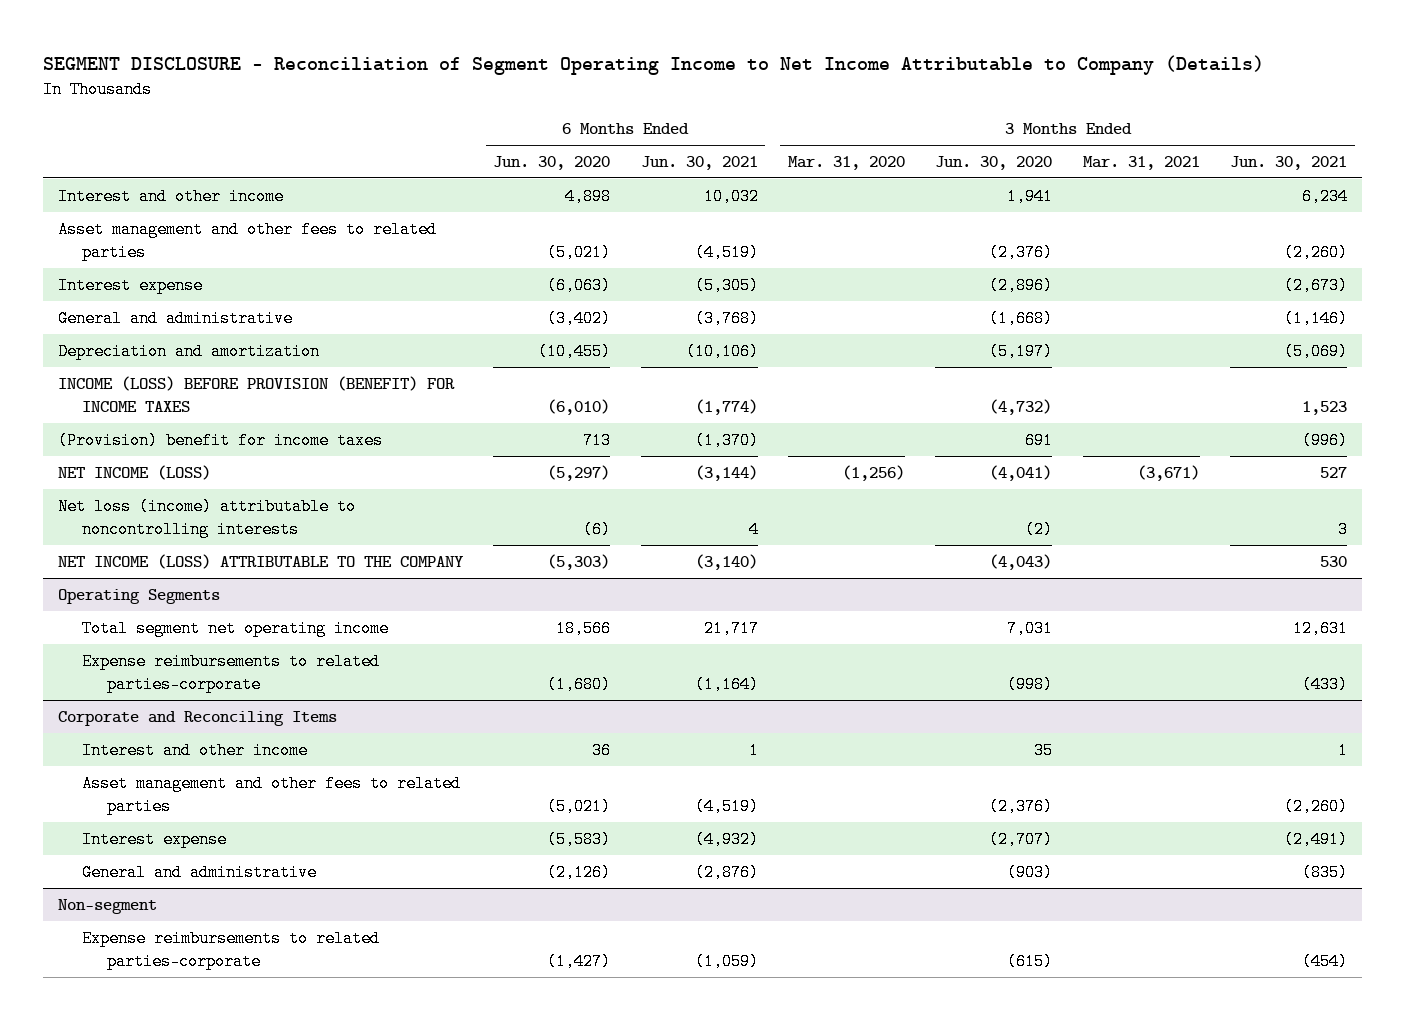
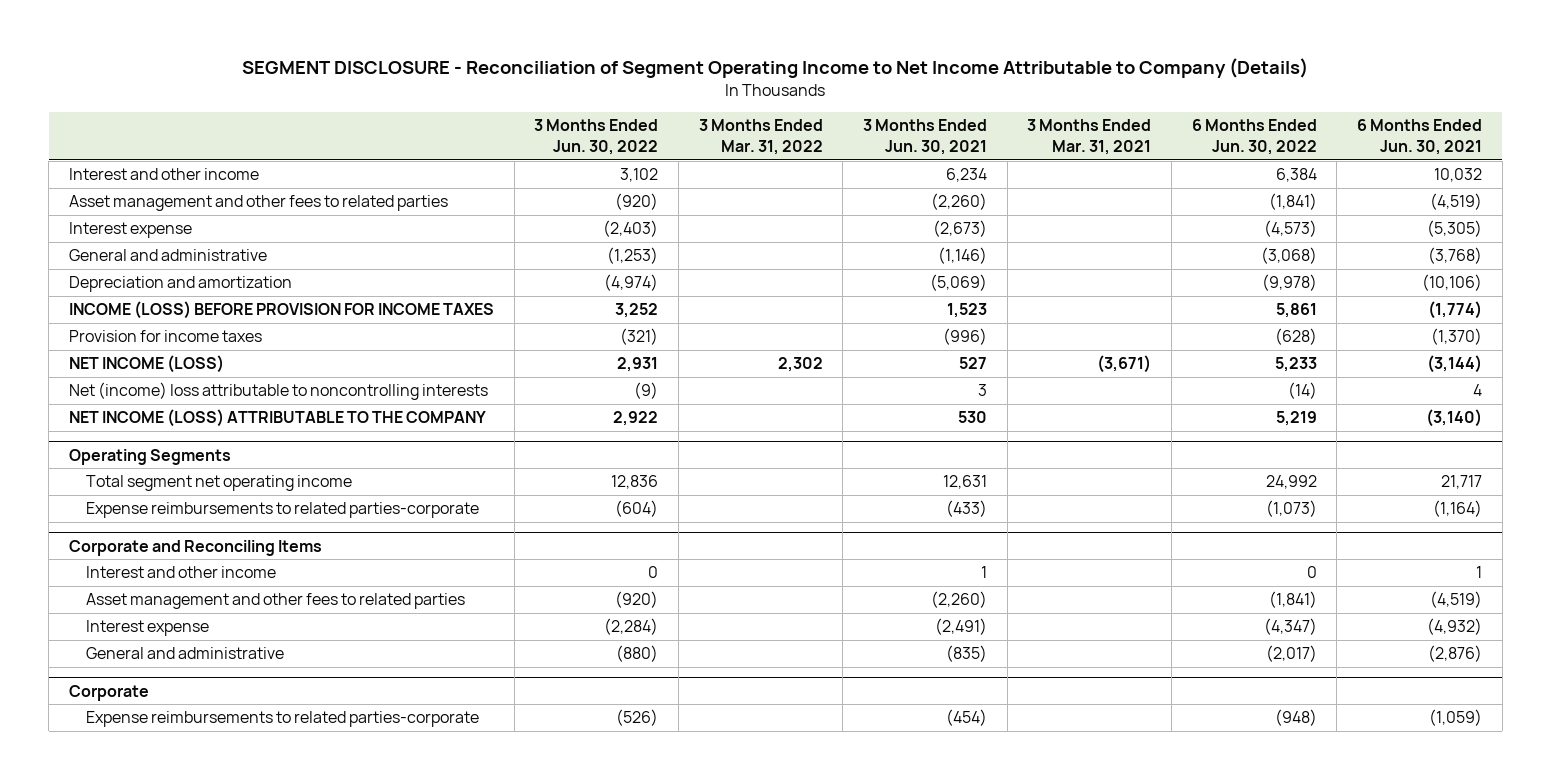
[493,155,611,170] Jun. 30, 2020 -> none
[788,155,906,170] Mar. 31, 2020 -> none
[935,155,1053,170] Jun. 30, 2020 -> none
none -> [534,119,659,155] 3 Months Ended Jun. 30, 2022
none -> [698,119,823,155] 3 Months Ended Mar. 31, 2022
none -> [1191,119,1317,155] 6 Months Ended Jun. 30, 2022
[57,375,455,412] INCOME (LOSS) BEFORE PROVISION (BENEFIT) FOR INCOME TAXES -> [68,301,494,320] INCOME (LOSS) BEFORE PROVISION FOR INCOME TAXES
[57,431,383,449] (Provision) benefit for income taxes -> [68,330,262,343] Provision for income taxes
[57,497,356,538] Net loss (income) attributable to noncontrolling interests -> [68,382,488,401] Net (income) loss attributable to noncontrolling interests
[57,898,157,914] Non-segment -> [68,684,149,701] Corporate

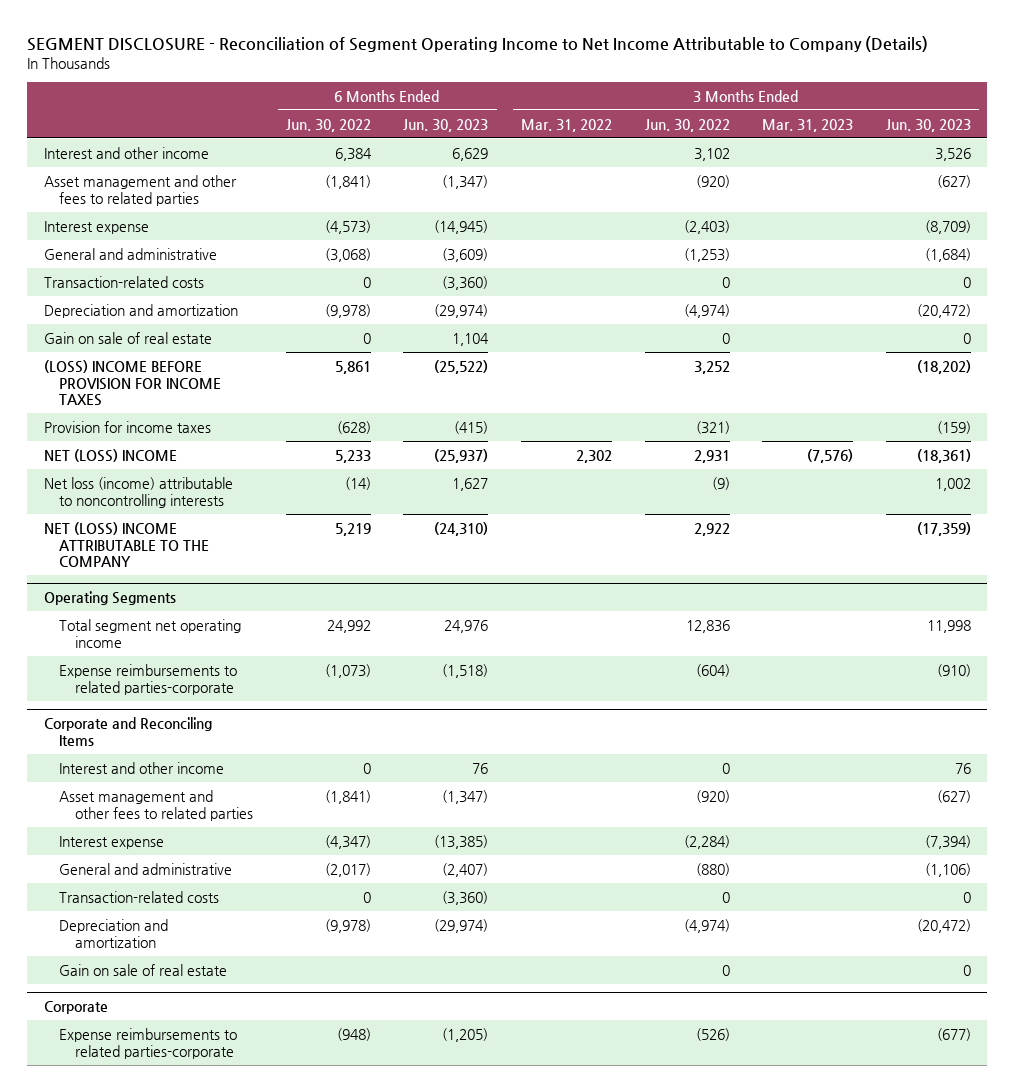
[862,119,987,155] 3 Months Ended Jun. 30, 2021 -> none
[1027,119,1152,155] 3 Months Ended Mar. 31, 2021 -> none
[1356,119,1482,155] 6 Months Ended Jun. 30, 2021 -> none
none -> [403,118,489,132] Jun. 30, 2023
none -> [762,118,854,132] Mar. 31, 2023
none -> [885,118,971,132] Jun. 30, 2023
none -> [43,275,204,288] Transaction-related costs
none -> [43,331,212,344] Gain on sale of real estate
[68,301,494,320] INCOME (LOSS) BEFORE PROVISION FOR INCOME TAXES -> [43,359,222,407] (LOSS) INCOME BEFORE PROVISION FOR INCOME TAXES
[68,355,224,374] NET INCOME (LOSS) -> [43,448,177,462] NET (LOSS) INCOME
[68,382,488,401] Net (income) loss attributable to noncontrolling interests -> [43,476,233,508] Net loss (income) attributable to noncontrolling interests
[68,409,486,428] NET INCOME (LOSS) ATTRIBUTABLE TO THE COMPANY -> [43,521,210,568] NET (LOSS) INCOME ATTRIBUTABLE TO THE COMPANY
none -> [59,890,220,903] Transaction-related costs
none -> [59,918,169,948] Depreciation and amortization
none -> [59,963,228,976] Gain on sale of real estate

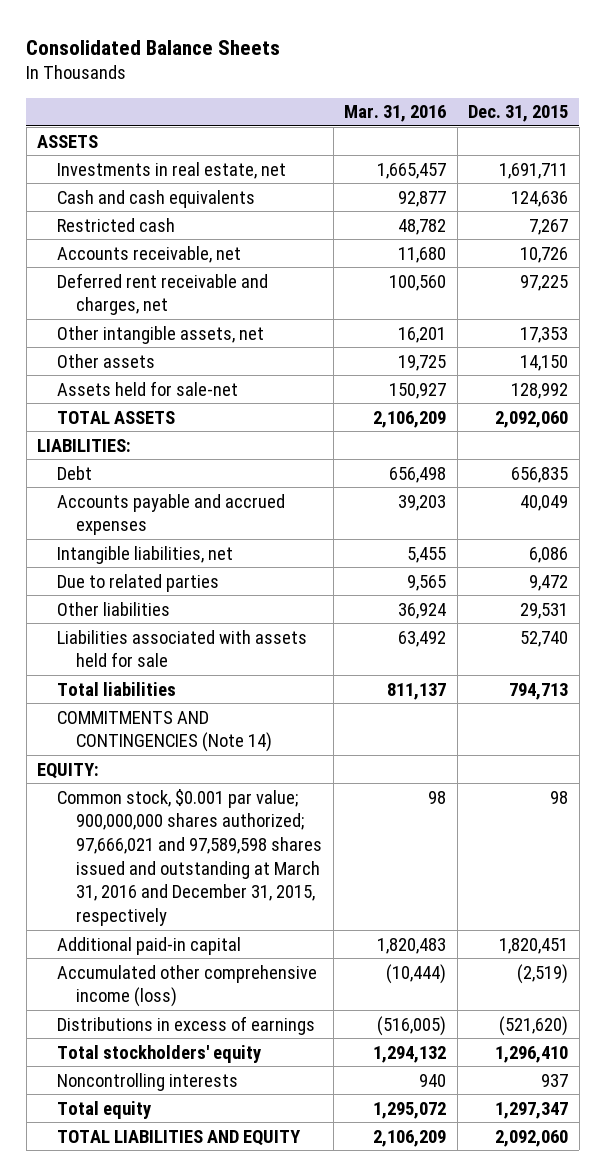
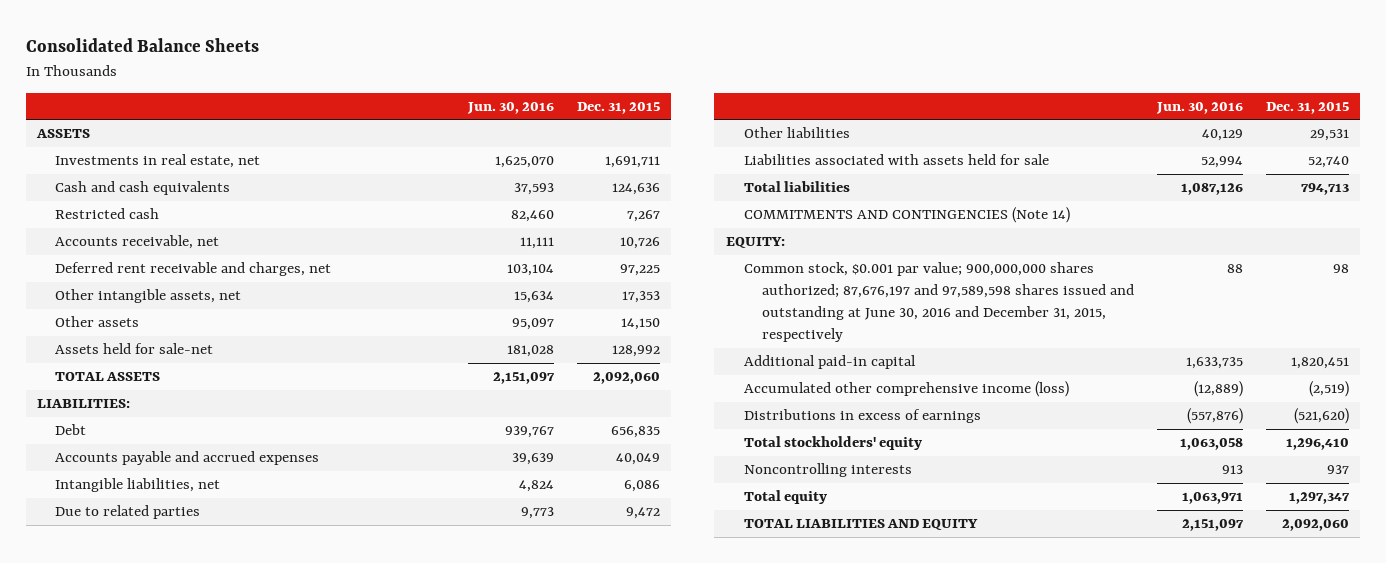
[344,105,447,123] Mar. 31, 2016 -> none
none -> [467,101,555,114] Jun. 30, 2016
[56,788,323,926] Common stock, $0.001 par value; 900,000,000 shares authorized; 97,666,021 and 97,589,598 shares issued and outstanding at March 31, 2016 and December 31, 2015, respectively -> [743,262,1134,343] Common stock, $0.001 par value; 900,000,000 shares authorized; 87,676,197 and 97,589,598 shares issued and outstanding at June 30, 2016 and December 31, 2015, respectively

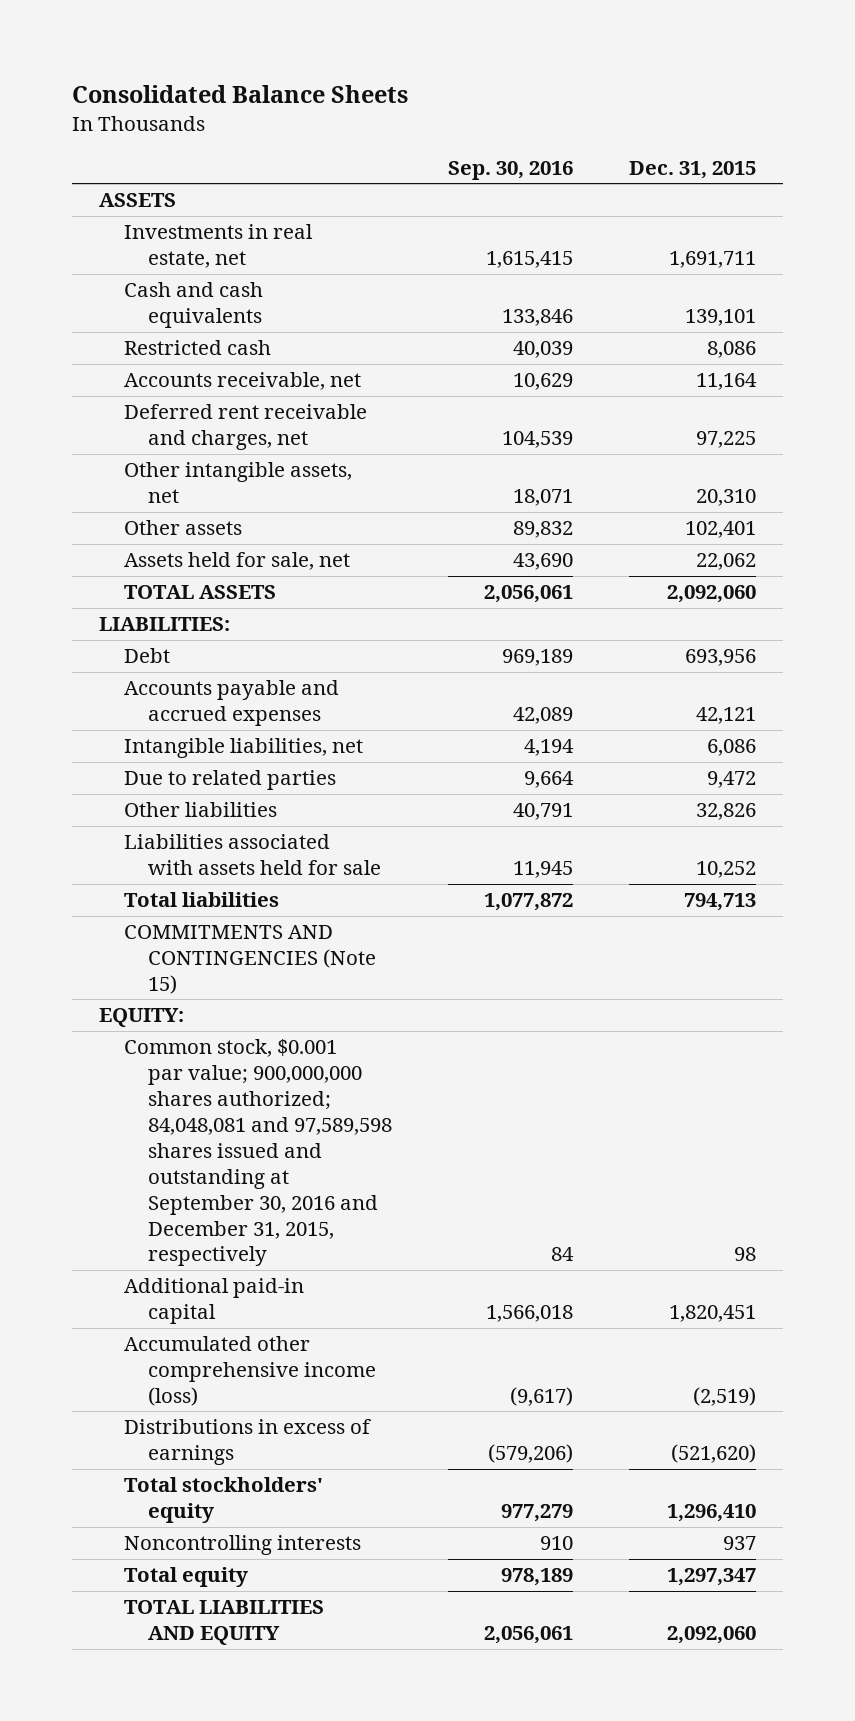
[467,101,555,114] Jun. 30, 2016 -> none
none -> [447,160,573,180] Sep. 30, 2016
[612,183,661,196] 124,636 -> [684,309,756,327] 139,101
[627,210,661,223] 7,267 -> [706,341,756,359] 8,086
[620,237,661,250] 10,726 -> [695,373,757,391] 11,164
[622,291,661,304] 17,353 -> [695,489,756,507] 20,310
[621,318,661,331] 14,150 -> [684,521,756,539] 102,401
[55,343,214,355] Assets held for sale-net -> [123,552,350,571] Assets held for sale, net
[612,345,661,358] 128,992 -> [695,553,756,571] 22,062
[611,426,661,439] 656,835 -> [684,649,756,667] 693,956
[616,453,661,466] 40,049 -> [695,707,756,725] 42,121
[1309,129,1349,142] 29,531 -> [695,803,756,821] 32,826
[1307,156,1349,169] 52,740 -> [695,861,756,879] 10,252
[743,207,1070,224] COMMITMENTS AND CONTINGENCIES (Note 14) -> [123,925,377,995] COMMITMENTS AND CONTINGENCIES (Note 15)
[743,262,1134,343] Common stock, $0.001 par value; 900,000,000 shares authorized; 87,676,197 and 97,589,598 shares issued and outstanding at June 30, 2016 and December 31, 2015, respectively -> [123,1039,393,1267] Common stock, $0.001 par value; 900,000,000 shares authorized; 84,048,081 and 97,589,598 shares issued and outstanding at September 30, 2016 and December 31, 2015, respectively

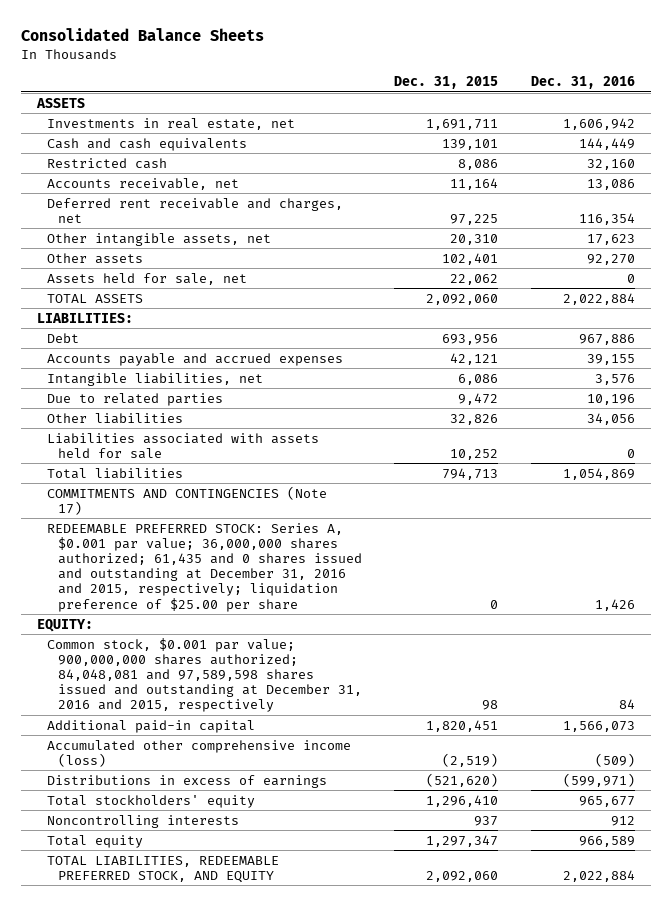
[447,160,573,180] Sep. 30, 2016 -> none
none -> [530,76,635,90] Dec. 31, 2016
[123,925,377,995] COMMITMENTS AND CONTINGENCIES (Note 15) -> [47,485,328,515] COMMITMENTS AND CONTINGENCIES (Note 17)
none -> [47,522,362,612] REDEEMABLE PREFERRED STOCK: Series A, $0.001 par value; 36,000,000 shares authorized; 61,435 and 0 shares issued and outstanding at December 31, 2016 and 2015, respectively; liquidation preference of $25.00 per share
[123,1039,393,1267] Common stock, $0.001 par value; 900,000,000 shares authorized; 84,048,081 and 97,589,598 shares issued and outstanding at September 30, 2016 and December 31, 2015, respectively -> [47,637,362,713] Common stock, $0.001 par value; 900,000,000 shares authorized; 84,048,081 and 97,589,598 shares issued and outstanding at December 31, 2016 and 2015, respectively
[123,1600,324,1646] TOTAL LIABILITIES AND EQUITY -> [47,855,280,883] TOTAL LIABILITIES, REDEEMABLE PREFERRED STOCK, AND EQUITY

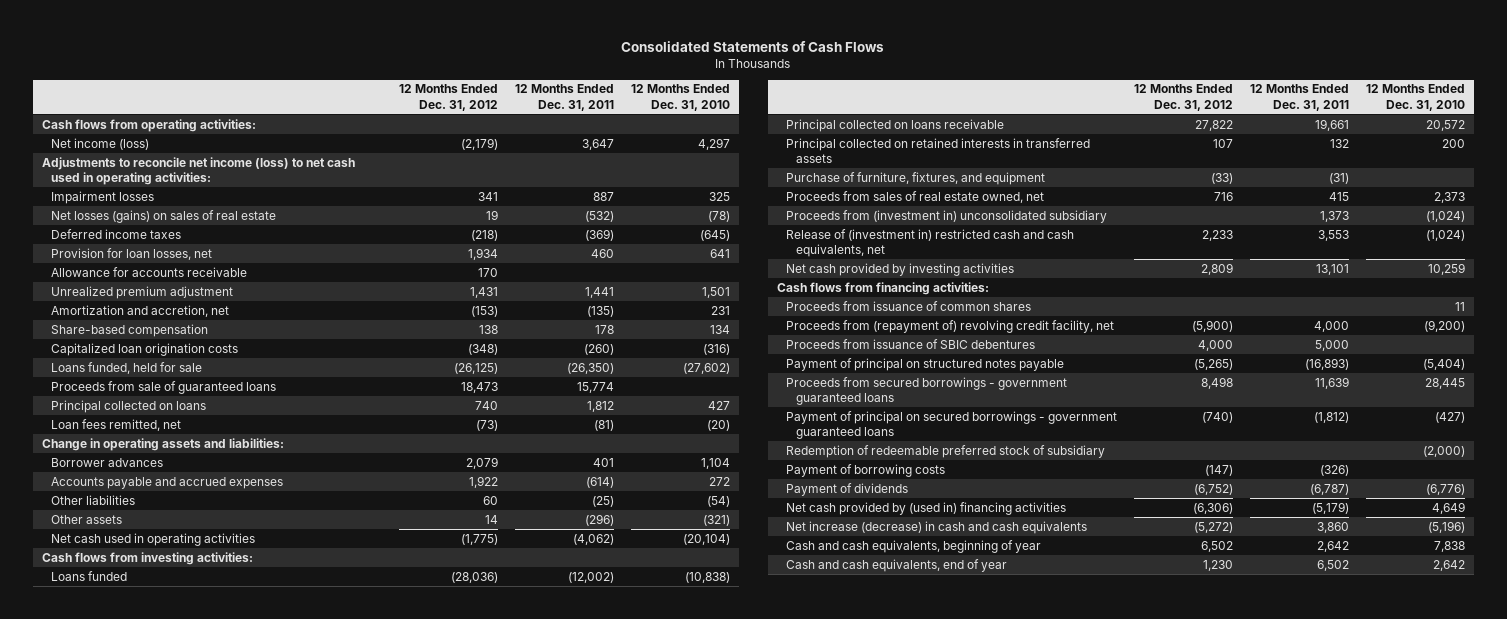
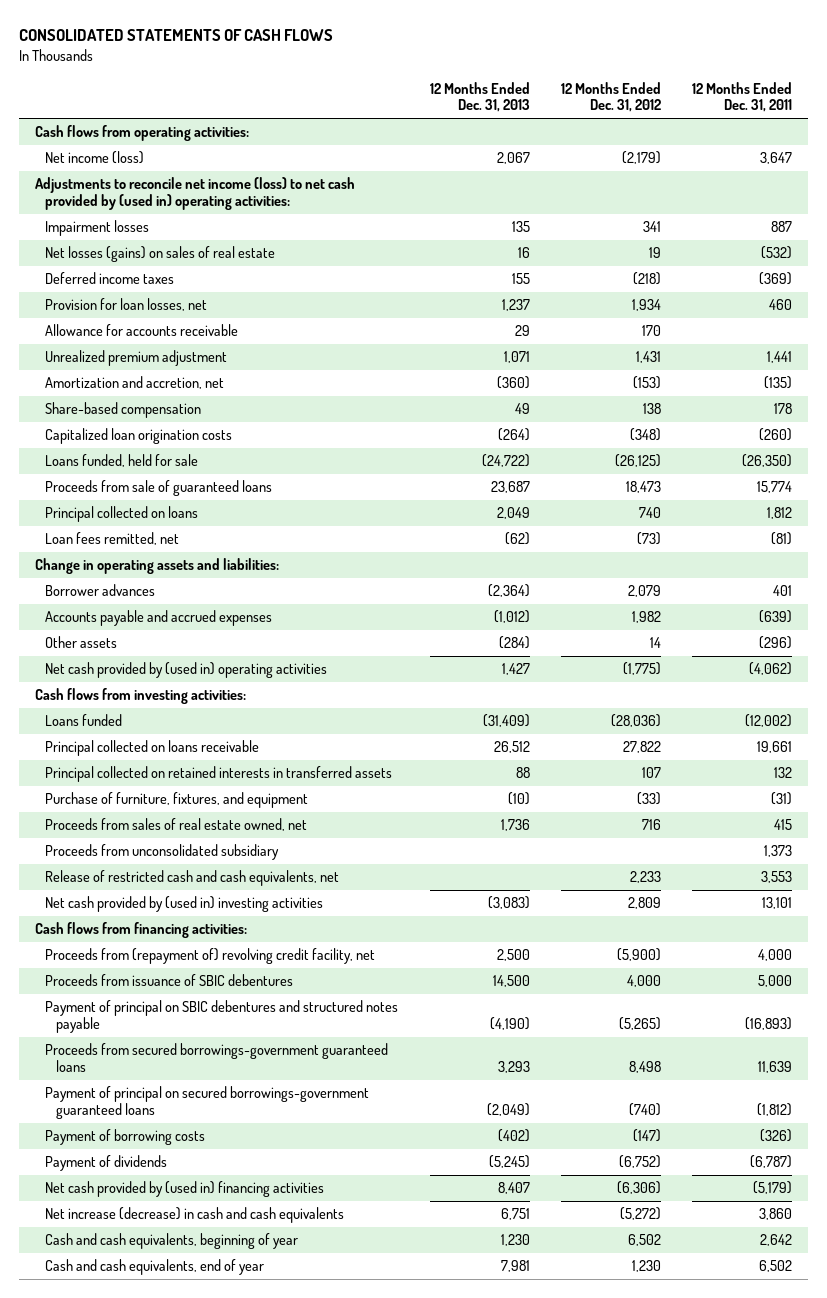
[621,40,885,52] Consolidated Statements of Cash Flows -> [19,29,334,42] CONSOLIDATED STATEMENTS OF CASH FLOWS
[631,84,731,111] 12 Months Ended Dec. 31, 2010 -> none
none -> [429,81,530,113] 12 Months Ended Dec. 31, 2013
[41,156,355,185] Adjustments to reconcile net income (loss) to net cash used in operating activities: -> [34,177,355,211] Adjustments to reconcile net income (loss) to net cash provided by (used in) operating activities:
[51,494,136,505] Other liabilities -> none
[469,475,499,488] 1,922 -> [632,611,662,624] 1,982
[586,476,615,488] (614) -> [759,610,793,624] (639)
[51,532,256,546] Net cash used in operating activities -> [45,662,328,679] Net cash provided by (used in) operating activities
[786,209,1108,223] Proceeds from (investment in) unconsolidated subsidiary -> [45,844,280,861] Proceeds from unconsolidated subsidiary
[786,228,1075,257] Release of (investment in) restricted cash and cash equivalents, net -> [45,870,340,887] Release of restricted cash and cash equivalents, net
[786,262,1015,276] Net cash provided by investing activities -> [45,896,324,913] Net cash provided by (used in) investing activities
[786,300,1032,311] Proceeds from issuance of common shares -> none
[786,444,1106,458] Redemption of redeemable preferred stock of subsidiary -> none
[786,357,1065,371] Payment of principal on structured notes payable -> [45,1000,399,1034] Payment of principal on SBIC debentures and structured notes payable
[786,376,1068,405] Proceeds from secured borrowings - government guaranteed loans -> [45,1043,389,1073] Proceeds from secured borrowings-government guaranteed loans
[786,410,1118,439] Payment of principal on secured borrowings - government guaranteed loans -> [45,1086,370,1120] Payment of principal on secured borrowings-government guaranteed loans

